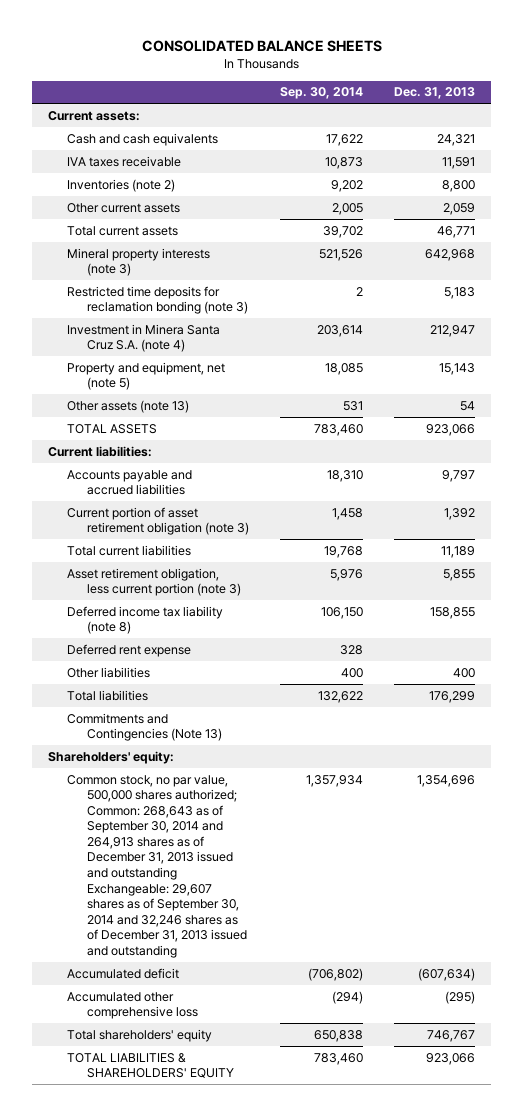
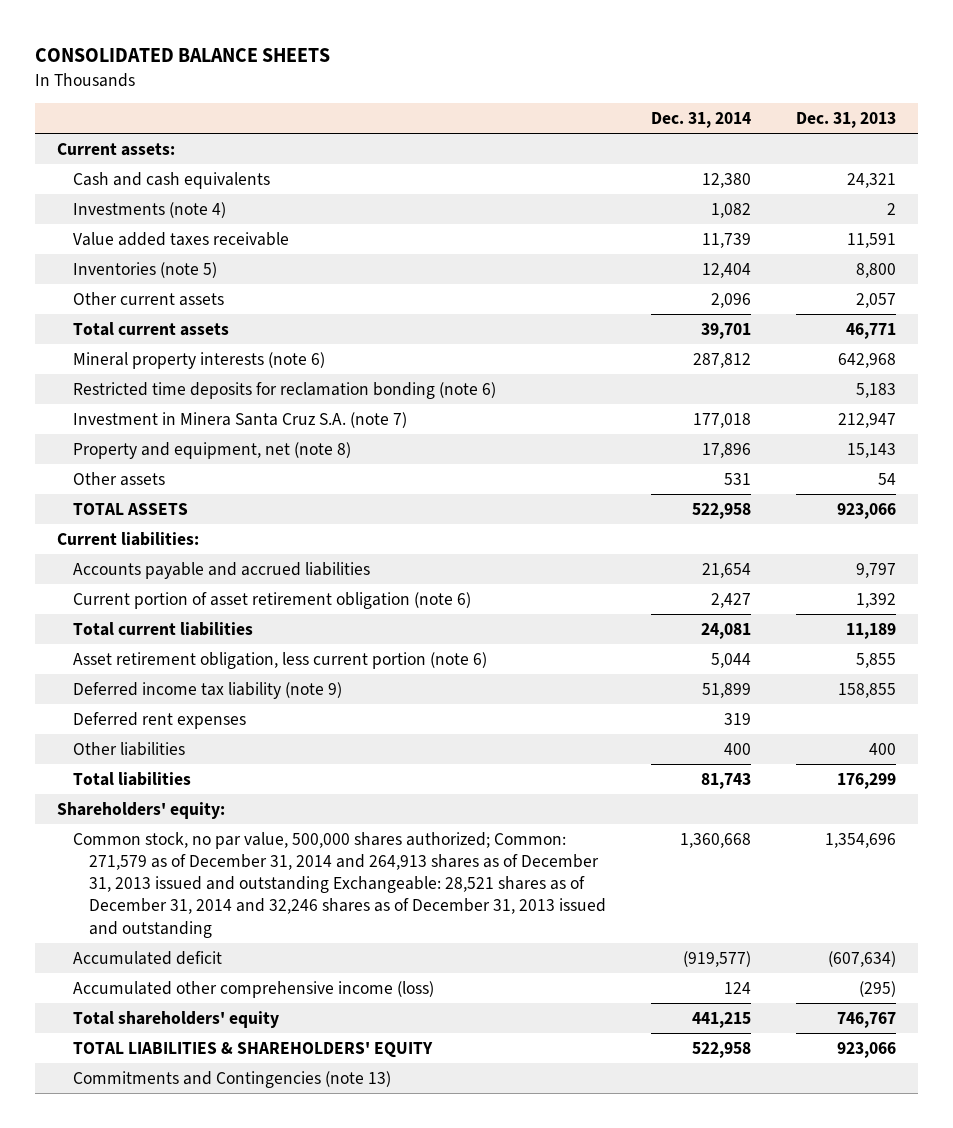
[280,87,364,100] Sep. 30, 2014 -> none
none -> [650,111,751,128] Dec. 31, 2014
none -> [72,201,226,218] Investments (note 4)
[67,155,182,167] IVA taxes receivable -> [72,231,289,246] Value added taxes receivable
[67,178,176,192] Inventories (note 2) -> [72,261,217,278] Inventories (note 5)
[443,202,476,215] 2,059 -> [855,292,896,308] 2,057
[67,247,211,277] Mineral property interests (note 3) -> [72,351,325,369] Mineral property interests (note 6)
[67,285,249,315] Restricted time deposits for reclamation bonding (note 3) -> [72,381,496,399] Restricted time deposits for reclamation bonding (note 6)
[67,323,221,353] Investment in Minera Santa Cruz S.A. (note 4) -> [72,411,407,428] Investment in Minera Santa Cruz S.A. (note 7)
[67,361,226,391] Property and equipment, net (note 5) -> [72,441,351,459] Property and equipment, net (note 8)
[67,399,190,413] Other assets (note 13) -> [72,471,165,486] Other assets
[67,506,250,536] Current portion of asset retirement obligation (note 3) -> [72,591,471,609] Current portion of asset retirement obligation (note 6)
[67,567,242,597] Asset retirement obligation, less current portion (note 3) -> [72,651,487,669] Asset retirement obligation, less current portion (note 6)
[67,605,224,635] Deferred income tax liability (note 8) -> [72,681,342,699] Deferred income tax liability (note 9)
[67,643,192,657] Deferred rent expense -> [72,711,246,729] Deferred rent expenses
[67,712,223,742] Commitments and Contingencies (Note 13) -> none
[67,774,248,958] Common stock, no par value, 500,000 shares authorized; Common: 268,643 as of September 30, 2014 and 264,913 shares as of December 31, 2013 issued and outstanding Exchangeable: 29,607 shares as of September 30, 2014 and 32,246 shares as of December 31, 2013 issued and outstanding -> [72,831,606,938] Common stock, no par value, 500,000 shares authorized; Common: 271,579 as of December 31, 2014 and 264,913 shares as of December 31, 2013 issued and outstanding Exchangeable: 28,521 shares as of December 31, 2014 and 32,246 shares as of December 31, 2013 issued and outstanding
[67,991,199,1020] Accumulated other comprehensive loss -> [72,980,434,998] Accumulated other comprehensive income (loss)
none -> [72,1070,391,1088] Commitments and Contingencies (note 13)

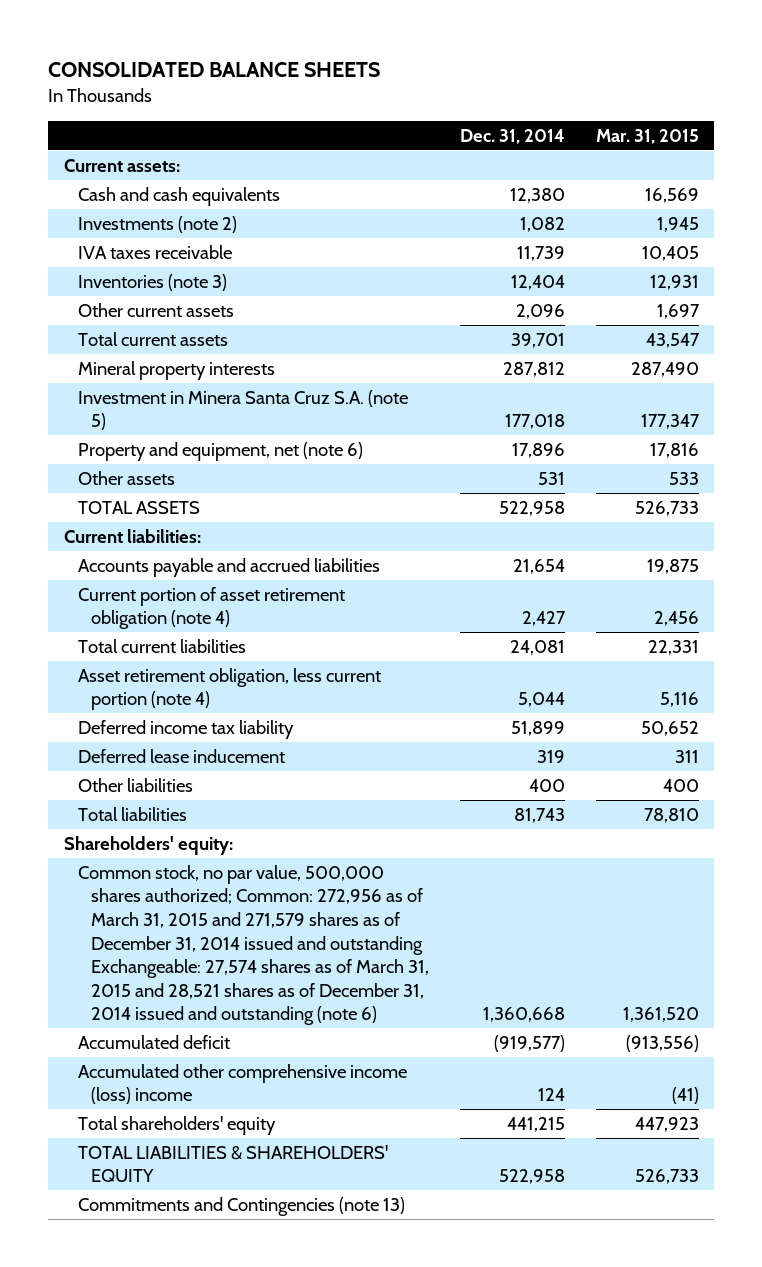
[795,111,896,128] Dec. 31, 2013 -> none
none -> [595,128,699,144] Mar. 31, 2015
[72,201,226,218] Investments (note 4) -> [77,215,237,233] Investments (note 2)
[72,231,289,246] Value added taxes receivable -> [77,244,232,259] IVA taxes receivable
[72,261,217,278] Inventories (note 5) -> [77,273,227,291] Inventories (note 3)
[72,381,496,399] Restricted time deposits for reclamation bonding (note 6) -> none
[72,351,325,369] Mineral property interests (note 6) -> [77,360,275,380] Mineral property interests
[72,411,407,428] Investment in Minera Santa Cruz S.A. (note 7) -> [77,389,408,431] Investment in Minera Santa Cruz S.A. (note 5)
[72,441,351,459] Property and equipment, net (note 8) -> [77,441,363,461] Property and equipment, net (note 6)
[72,591,471,609] Current portion of asset retirement obligation (note 6) -> [77,586,345,630] Current portion of asset retirement obligation (note 4)
[72,651,487,669] Asset retirement obligation, less current portion (note 6) -> [77,667,381,711] Asset retirement obligation, less current portion (note 4)
[72,681,342,699] Deferred income tax liability (note 9) -> [77,719,294,739] Deferred income tax liability
[72,711,246,729] Deferred rent expenses -> [77,748,285,763] Deferred lease inducement
[72,831,606,938] Common stock, no par value, 500,000 shares authorized; Common: 271,579 as of December 31, 2014 and 264,913 shares as of December 31, 2013 issued and outstanding Exchangeable: 28,521 shares as of December 31, 2014 and 32,246 shares as of December 31, 2013 issued and outstanding -> [77,864,430,1026] Common stock, no par value, 500,000 shares authorized; Common: 272,956 as of March 31, 2015 and 271,579 shares as of December 31, 2014 issued and outstanding Exchangeable: 27,574 shares as of March 31, 2015 and 28,521 shares as of December 31, 2014 issued and outstanding (note 6)
[72,980,434,998] Accumulated other comprehensive income (loss) -> [77,1063,407,1105] Accumulated other comprehensive income (loss) income

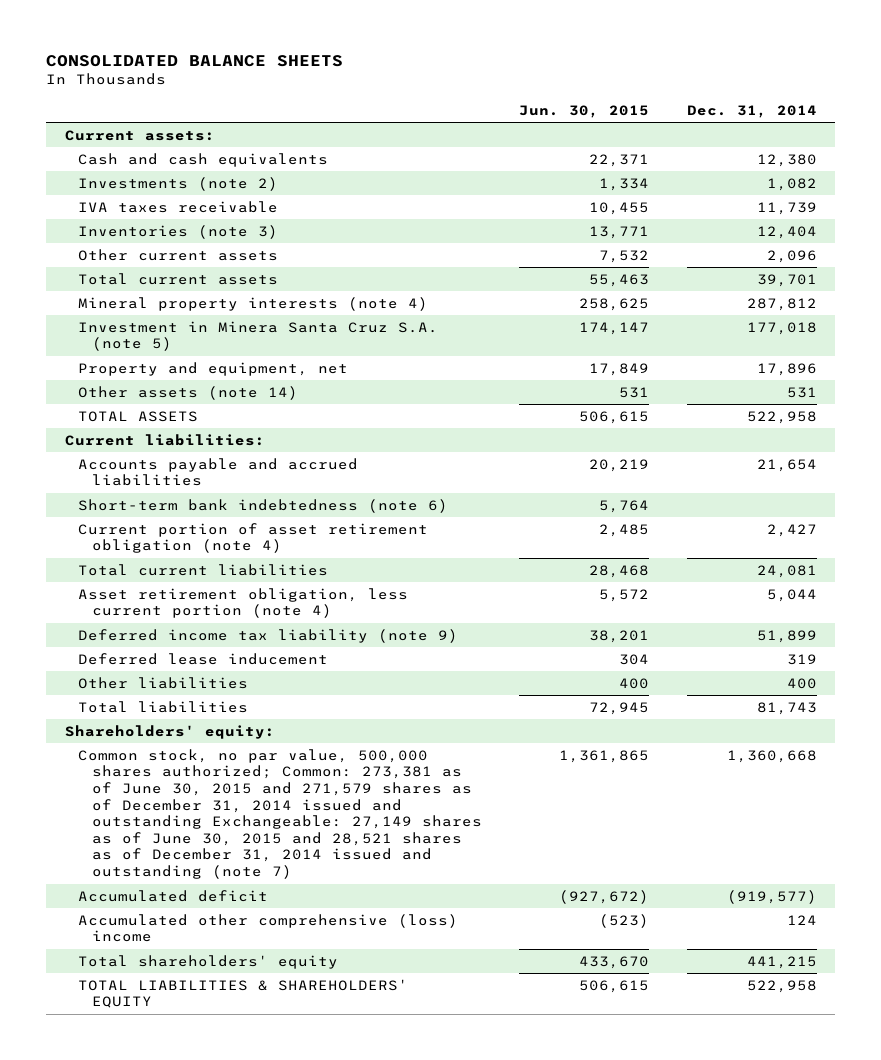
[595,128,699,144] Mar. 31, 2015 -> none
none -> [519,104,650,118] Jun. 30, 2015
[77,360,275,380] Mineral property interests -> [78,296,429,311] Mineral property interests (note 4)
[77,441,363,461] Property and equipment, net (note 6) -> [78,361,349,376] Property and equipment, net
[77,470,175,485] Other assets -> [78,385,299,400] Other assets (note 14)
none -> [78,498,449,513] Short-term bank indebtedness (note 6)
[77,719,294,739] Deferred income tax liability -> [78,628,459,643] Deferred income tax liability (note 9)
[77,864,430,1026] Common stock, no par value, 500,000 shares authorized; Common: 272,956 as of March 31, 2015 and 271,579 shares as of December 31, 2014 issued and outstanding Exchangeable: 27,574 shares as of March 31, 2015 and 28,521 shares as of December 31, 2014 issued and outstanding (note 6) -> [78,748,482,880] Common stock, no par value, 500,000 shares authorized; Common: 273,381 as of June 30, 2015 and 271,579 shares as of December 31, 2014 issued and outstanding Exchangeable: 27,149 shares as of June 30, 2015 and 28,521 shares as of December 31, 2014 issued and outstanding (note 7)
[77,1063,407,1105] Accumulated other comprehensive income (loss) income -> [78,913,459,943] Accumulated other comprehensive (loss) income
[77,1196,405,1216] Commitments and Contingencies (note 13) -> none

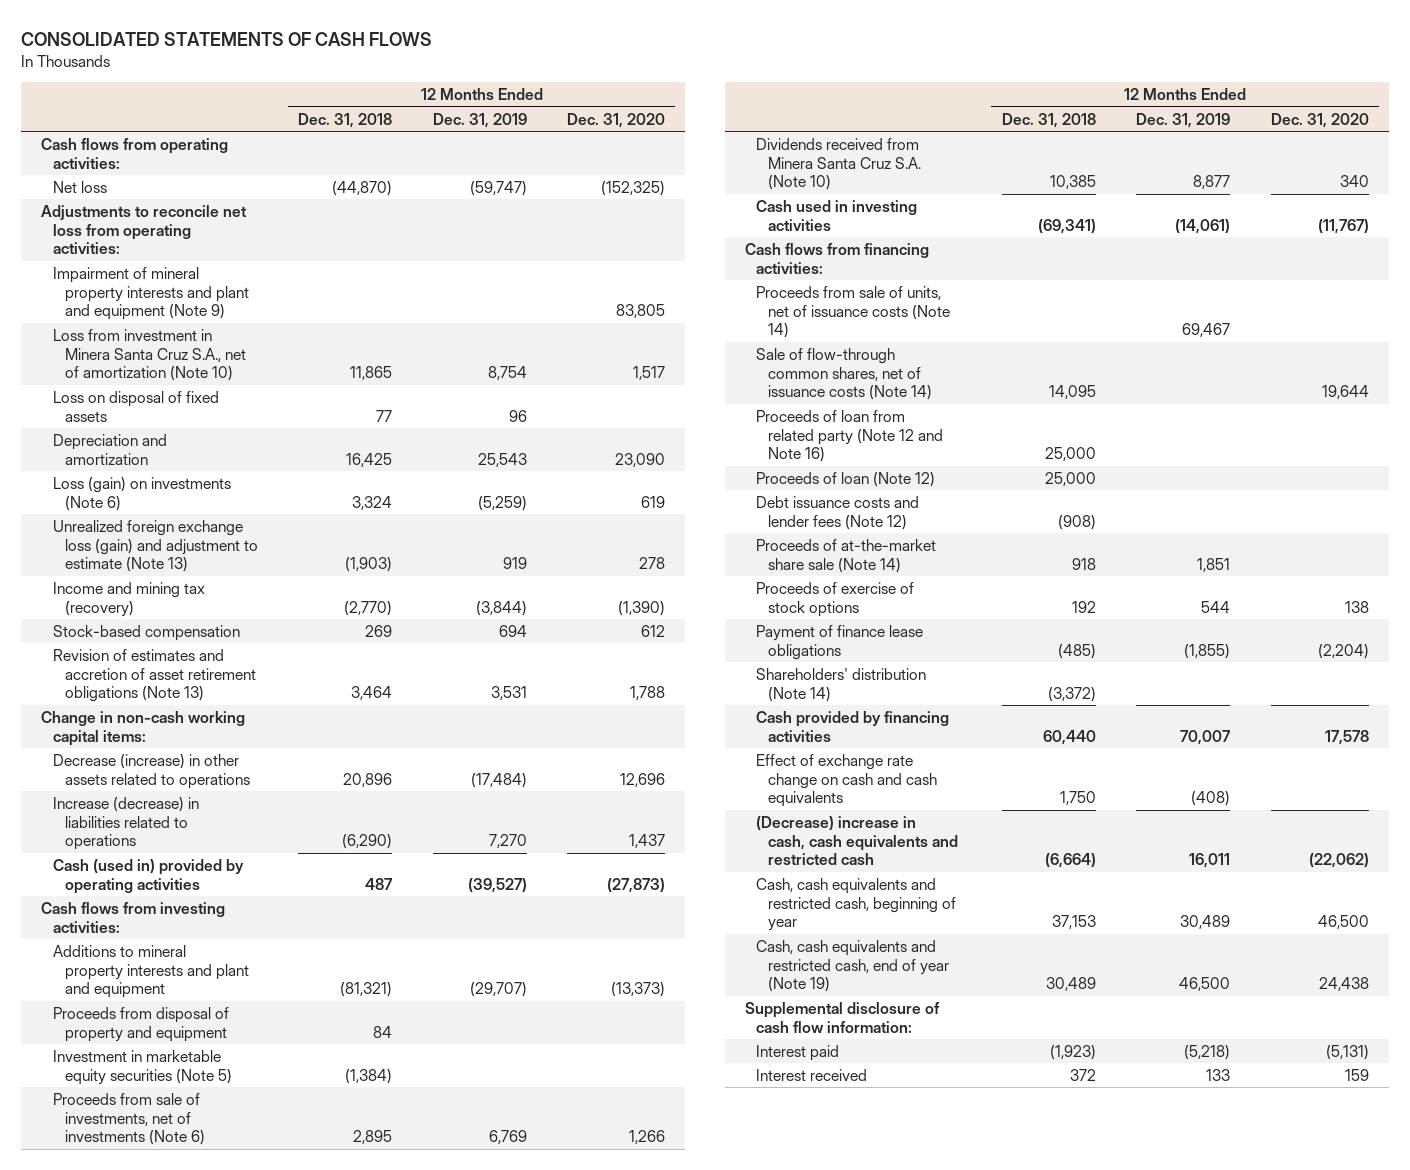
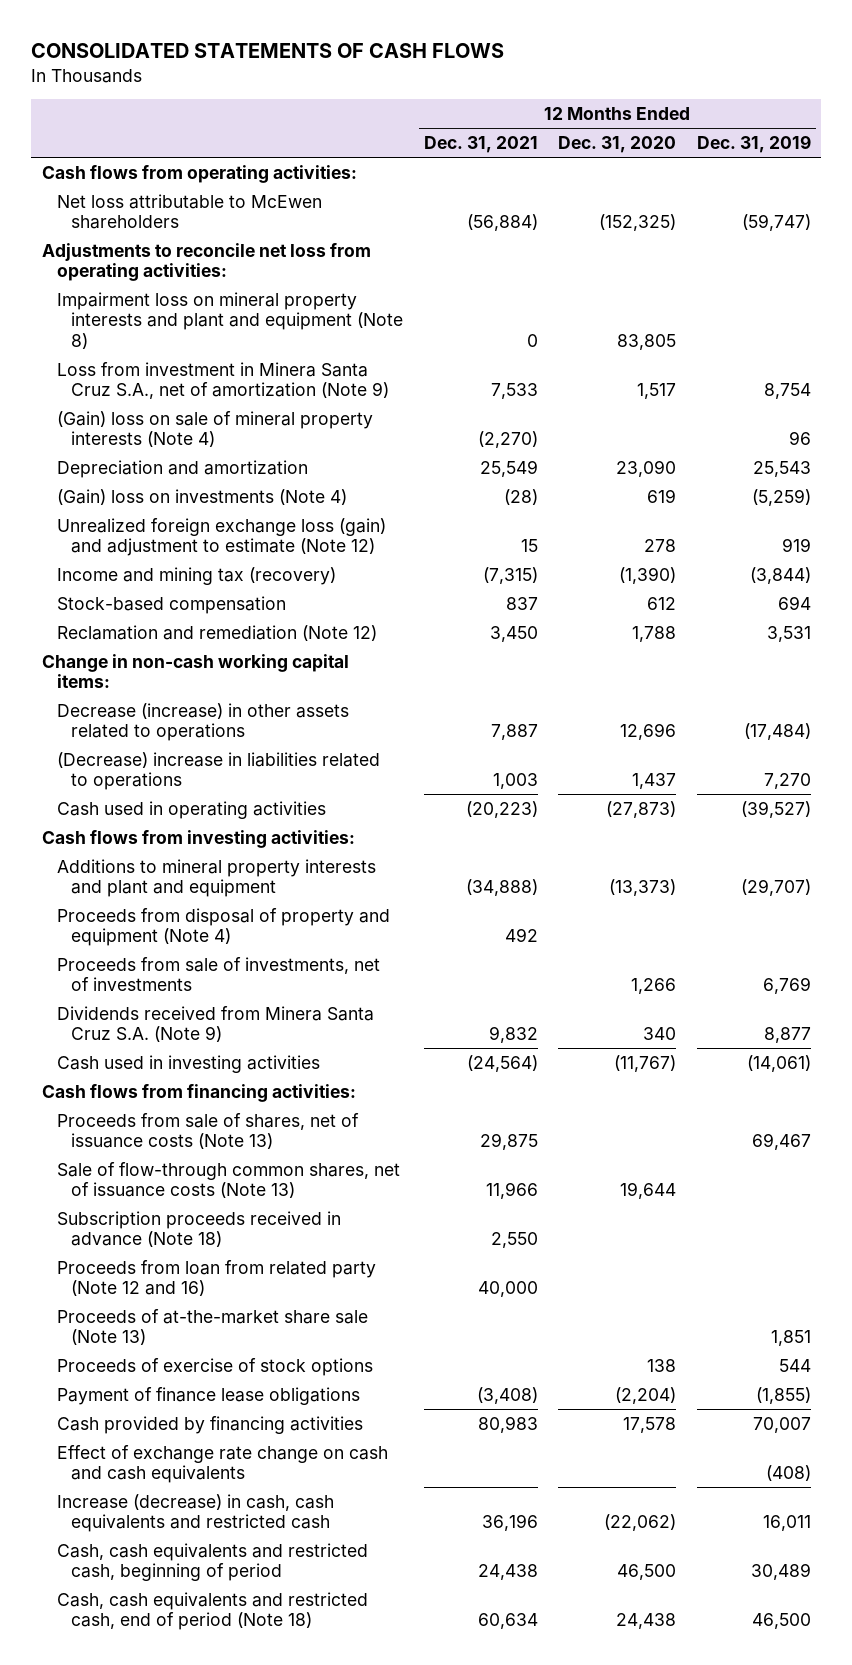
[298,112,393,128] Dec. 31, 2018 -> none
none -> [423,136,538,154] Dec. 31, 2021
[53,180,108,193] Net loss -> [56,193,322,230] Net loss attributable to McEwen shareholders
[53,266,249,321] Impairment of mineral property interests and plant and equipment (Note 9) -> [56,291,404,349] Impairment loss on mineral property interests and plant and equipment (Note 8)
[53,328,246,382] Loss from investment in Minera Santa Cruz S.A., net of amortization (Note 10) -> [56,361,390,400] Loss from investment in Minera Santa Cruz S.A., net of amortization (Note 9)
[53,390,220,422] Loss on disposal of fixed assets -> [56,410,373,448] (Gain) loss on sale of mineral property interests (Note 4)
[53,476,232,511] Loss (gain) on investments (Note 6) -> [56,488,347,505] (Gain) loss on investments (Note 4)
[53,519,258,573] Unrealized foreign exchange loss (gain) and adjustment to estimate (Note 13) -> [56,517,386,557] Unrealized foreign exchange loss (gain) and adjustment to estimate (Note 12)
[53,648,256,703] Revision of estimates and accretion of asset retirement obligations (Note 13) -> [56,624,377,641] Reclamation and remediation (Note 12)
[53,796,200,851] Increase (decrease) in liabilities related to operations -> [56,751,380,791] (Decrease) increase in liabilities related to operations
[53,858,245,894] Cash (used in) provided by operating activities -> [56,800,326,819] Cash used in operating activities
[53,1049,232,1085] Investment in marketable equity securities (Note 5) -> none
[53,1006,230,1042] Proceeds from disposal of property and equipment -> [56,907,390,947] Proceeds from disposal of property and equipment (Note 4)
[53,1092,205,1146] Proceeds from sale of investments, net of investments (Note 6) -> [56,956,380,992] Proceeds from sale of investments, net of investments
[756,137,922,191] Dividends received from Minera Santa Cruz S.A. (Note 10) -> [56,1005,374,1043] Dividends received from Minera Santa Cruz S.A. (Note 9)
[756,471,936,487] Proceeds of loan (Note 12) -> none
[756,495,920,530] Debt issuance costs and lender fees (Note 12) -> none
[756,285,951,339] Proceeds from sale of units, net of issuance costs (Note 14) -> [56,1112,359,1150] Proceeds from sale of shares, net of issuance costs (Note 13)
[756,347,933,401] Sale of flow-through common shares, net of issuance costs (Note 14) -> [56,1161,400,1199] Sale of flow-through common shares, net of issuance costs (Note 13)
none -> [56,1210,341,1248] Subscription proceeds received in advance (Note 18)
[756,409,944,463] Proceeds of loan from related party (Note 12 and Note 16) -> [56,1259,376,1297] Proceeds from loan from related party (Note 12 and 16)
[756,538,937,573] Proceeds of at-the-market share sale (Note 14) -> [56,1308,368,1346] Proceeds of at-the-market share sale (Note 13)
[756,667,927,702] Shareholders' distribution (Note 14) -> none
[744,1001,940,1033] Supplemental disclosure of cash flow information: -> none
[756,1044,840,1061] Interest paid -> none
[756,1068,868,1081] Interest received -> none
[756,815,959,866] (Decrease) increase in cash, cash equivalents and restricted cash -> [56,1493,334,1533] Increase (decrease) in cash, cash equivalents and restricted cash
[756,877,957,932] Cash, cash equivalents and restricted cash, beginning of year -> [56,1542,368,1582] Cash, cash equivalents and restricted cash, beginning of period
[756,939,950,993] Cash, cash equivalents and restricted cash, end of year (Note 19) -> [56,1591,368,1631] Cash, cash equivalents and restricted cash, end of period (Note 18)

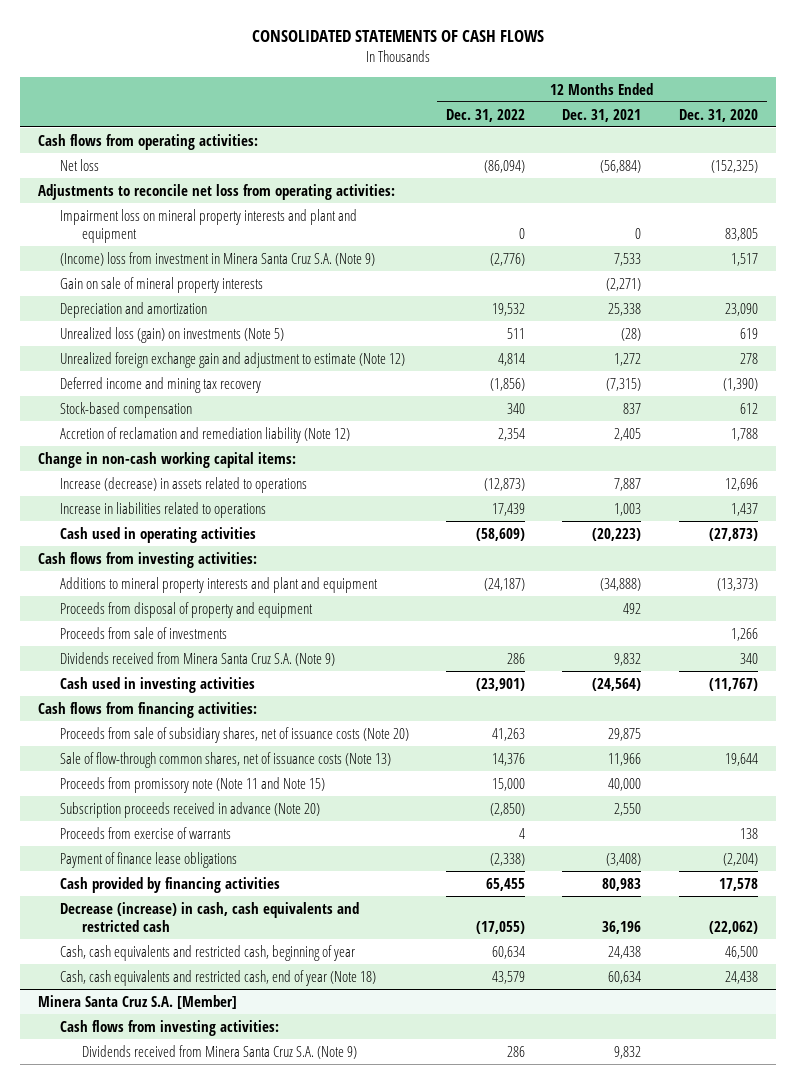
[696,135,811,154] Dec. 31, 2019 -> none
none -> [446,108,526,122] Dec. 31, 2022
[56,193,322,230] Net loss attributable to McEwen shareholders -> [60,158,100,171] Net loss
[56,291,404,349] Impairment loss on mineral property interests and plant and equipment (Note 8) -> [60,208,358,243] Impairment loss on mineral property interests and plant and equipment
[56,361,390,400] Loss from investment in Minera Santa Cruz S.A., net of amortization (Note 9) -> [60,251,376,266] (Income) loss from investment in Minera Santa Cruz S.A. (Note 9)
[56,410,373,448] (Gain) loss on sale of mineral property interests (Note 4) -> [60,276,264,293] Gain on sale of mineral property interests
[477,431,538,449] (2,270) -> [606,277,642,291] (2,271)
[479,459,538,477] 25,549 -> [608,302,642,316] 25,338
[56,488,347,505] (Gain) loss on investments (Note 4) -> [60,326,285,343] Unrealized loss (gain) on investments (Note 5)
[56,517,386,557] Unrealized foreign exchange loss (gain) and adjustment to estimate (Note 12) -> [60,351,406,368] Unrealized foreign exchange gain and adjustment to estimate (Note 12)
[520,539,538,553] 15 -> [614,352,642,366] 1,272
[56,566,336,585] Income and mining tax (recovery) -> [60,376,262,393] Deferred income and mining tax recovery
[56,624,377,641] Reclamation and remediation (Note 12) -> [60,426,351,443] Accretion of reclamation and remediation liability (Note 12)
[489,625,538,642] 3,450 -> [614,427,642,441] 2,405
[56,702,349,742] Decrease (increase) in other assets related to operations -> [60,476,308,493] Increase (decrease) in assets related to operations
[56,751,380,791] (Decrease) increase in liabilities related to operations -> [60,501,267,518] Increase in liabilities related to operations
[56,907,390,947] Proceeds from disposal of property and equipment (Note 4) -> [60,601,314,618] Proceeds from disposal of property and equipment
[56,956,380,992] Proceeds from sale of investments, net of investments -> [60,626,228,639] Proceeds from sale of investments
[56,1112,359,1150] Proceeds from sale of shares, net of issuance costs (Note 13) -> [60,726,410,743] Proceeds from sale of subsidiary shares, net of issuance costs (Note 20)
[56,1259,376,1297] Proceeds from loan from related party (Note 12 and 16) -> none
[56,1308,368,1346] Proceeds of at-the-market share sale (Note 13) -> none
none -> [60,776,326,793] Proceeds from promissory note (Note 11 and Note 15)
[56,1210,341,1248] Subscription proceeds received in advance (Note 18) -> [60,801,321,818] Subscription proceeds received in advance (Note 20)
[56,1357,373,1376] Proceeds of exercise of stock options -> [60,826,232,839] Proceeds from exercise of warrants
[56,1444,388,1484] Effect of exchange rate change on cash and cash equivalents -> none
[56,1493,334,1533] Increase (decrease) in cash, cash equivalents and restricted cash -> [60,901,360,932] Decrease (increase) in cash, cash equivalents and restricted cash
[56,1542,368,1582] Cash, cash equivalents and restricted cash, beginning of period -> [60,944,356,961] Cash, cash equivalents and restricted cash, beginning of year
[56,1591,368,1631] Cash, cash equivalents and restricted cash, end of period (Note 18) -> [60,969,377,986] Cash, cash equivalents and restricted cash, end of year (Note 18)
none -> [38,994,238,1009] Minera Santa Cruz S.A. [Member]
none -> [60,1019,280,1036] Cash flows from investing activities:
none -> [82,1044,358,1059] Dividends received from Minera Santa Cruz S.A. (Note 9)

